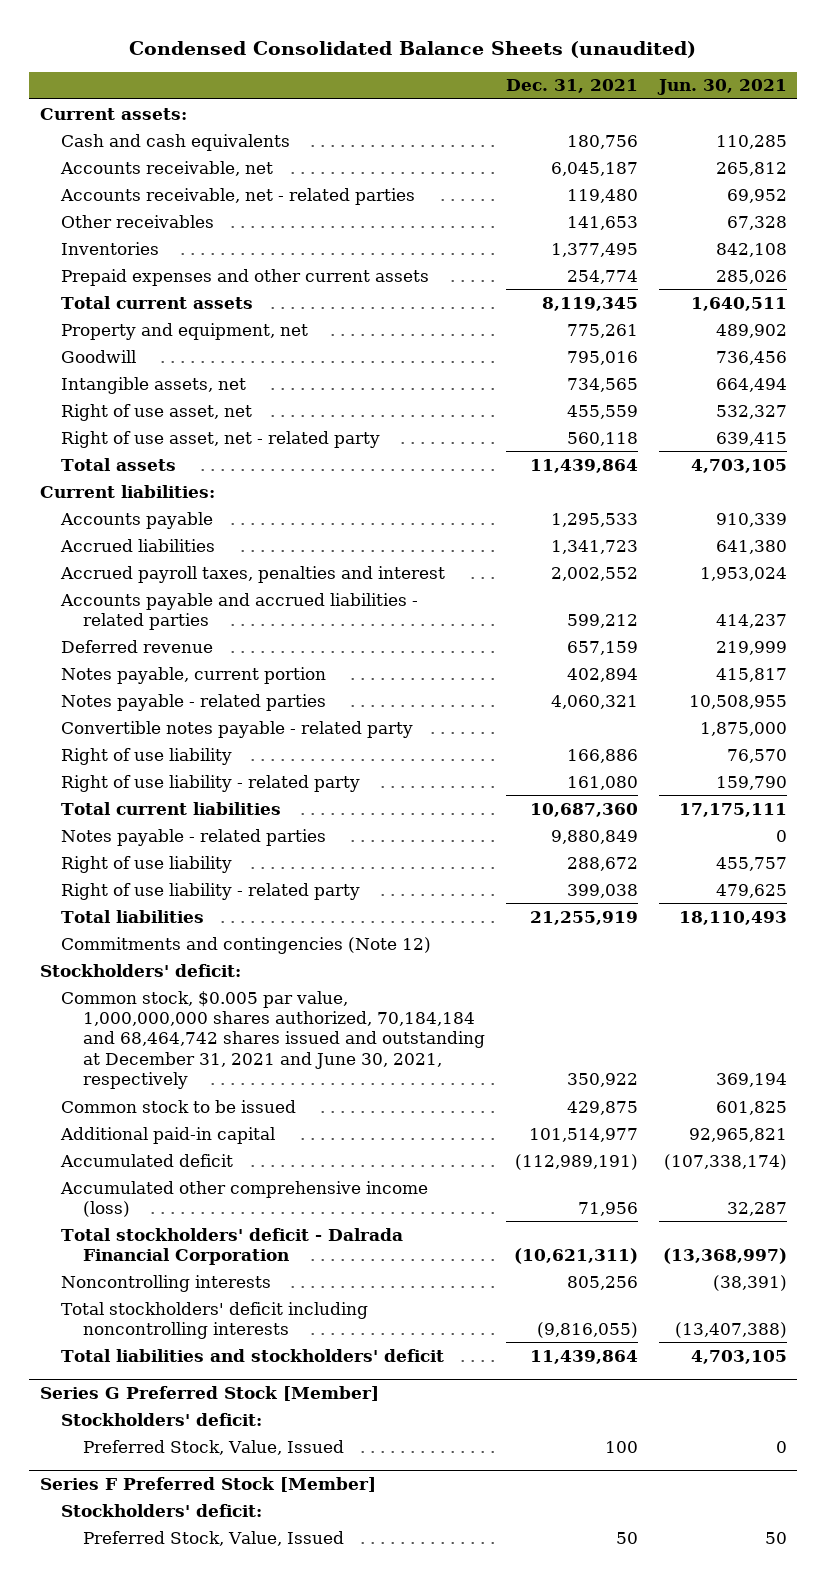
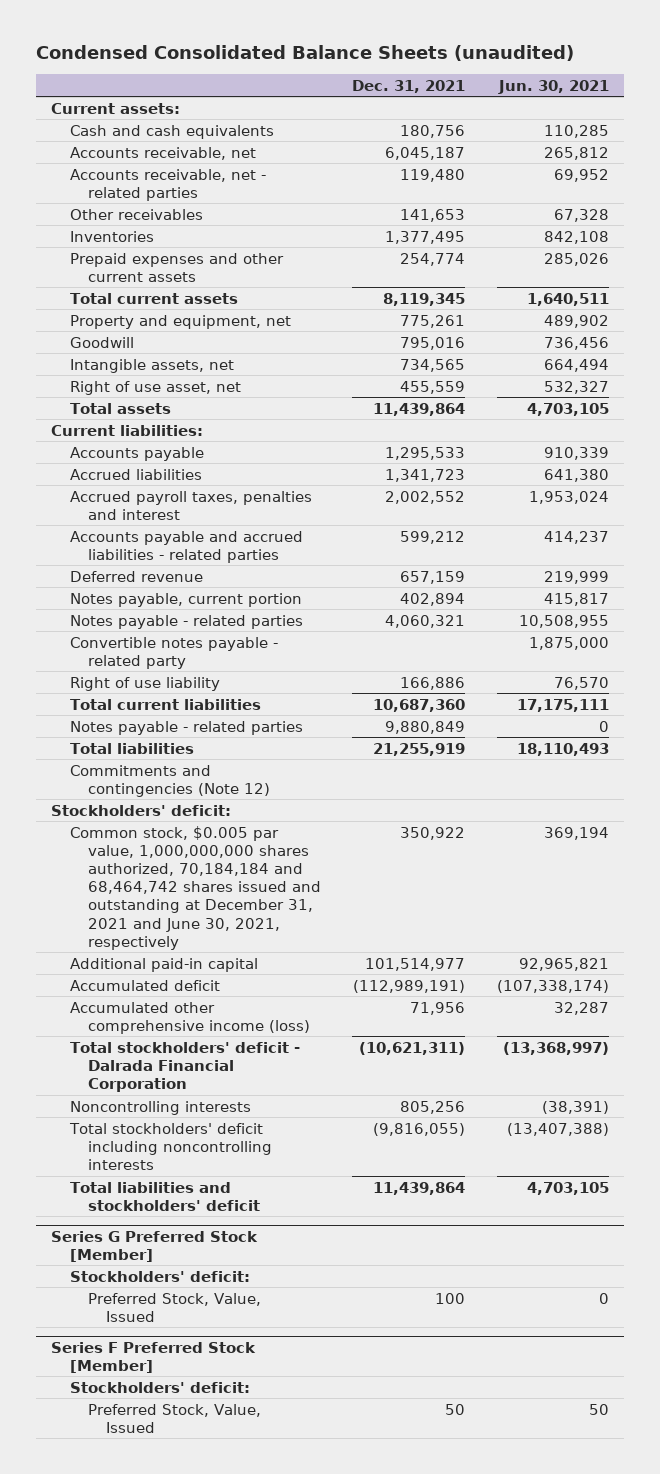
[61,430,381,448] Right of use asset, net - related party -> none
[61,774,361,792] Right of use liability - related party -> none
[61,855,233,873] Right of use liability -> none
[61,882,361,900] Right of use liability - related party -> none
[61,1099,297,1113] Common stock to be issued -> none

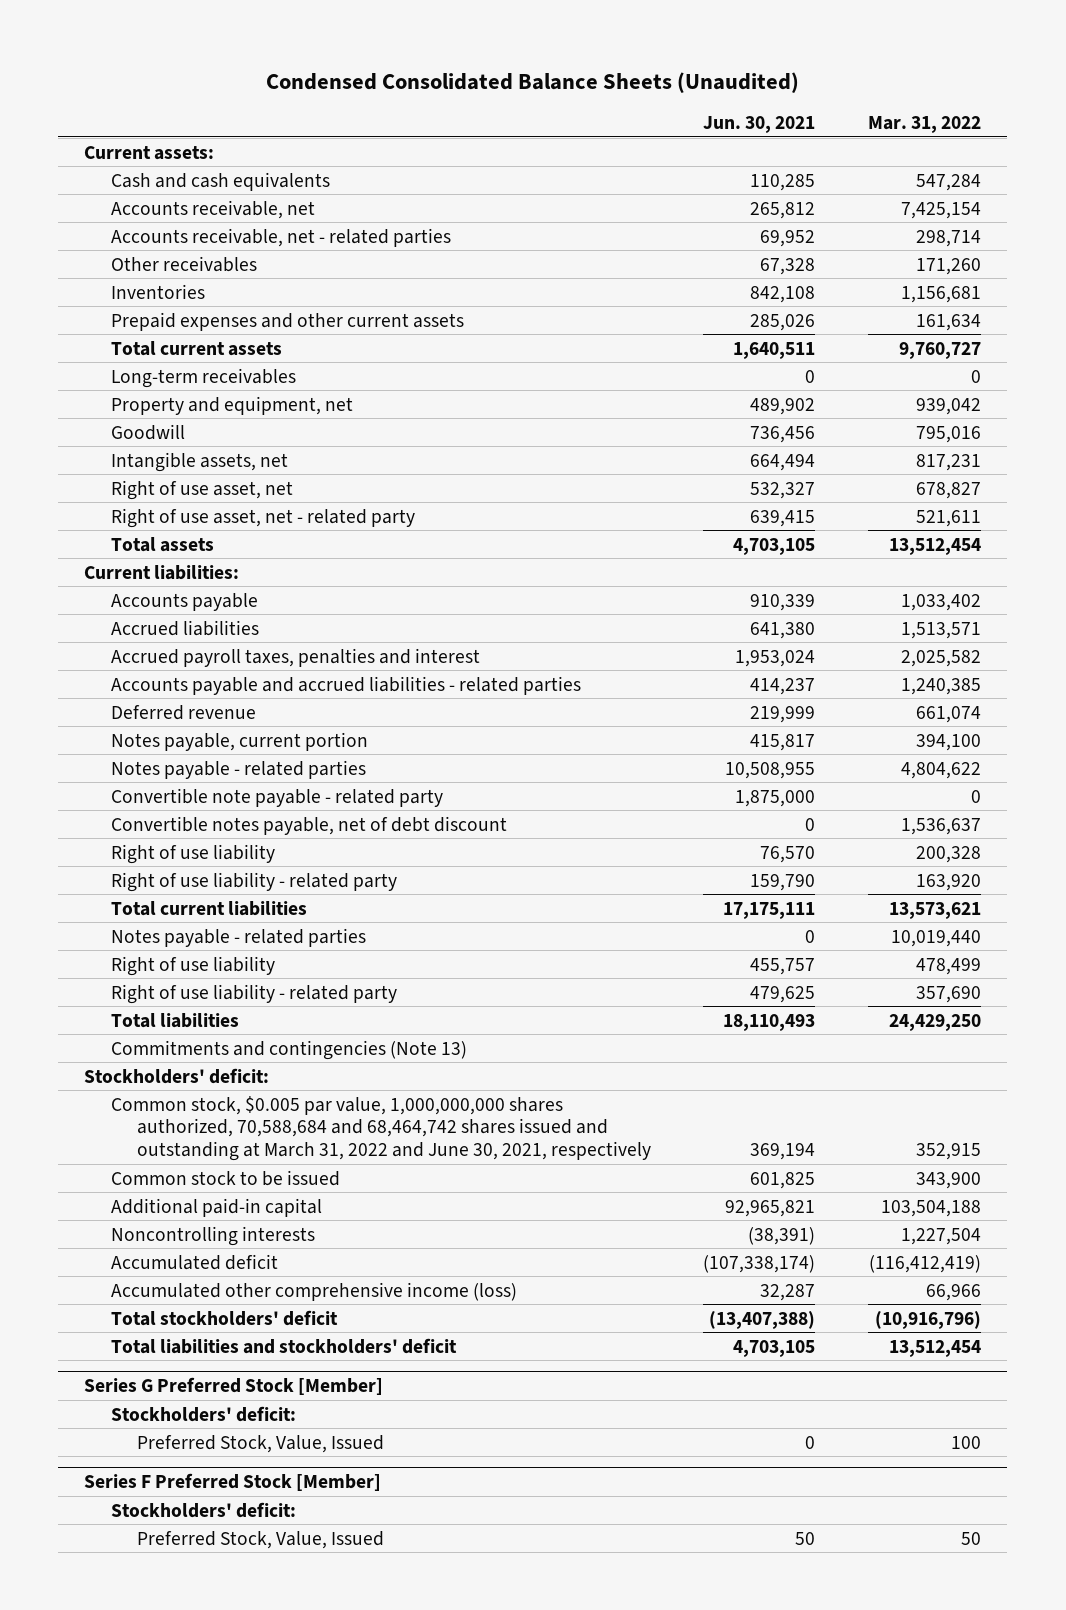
[35,45,574,62] Condensed Consolidated Balance Sheets (unaudited) -> [265,71,799,93] Condensed Consolidated Balance Sheets (Unaudited)
[352,79,466,93] Dec. 31, 2021 -> none
none -> [868,116,982,134] Mar. 31, 2022
none -> [110,367,296,388] Long-term receivables
none -> [110,507,415,528] Right of use asset, net - related party
none -> [110,787,443,807] Convertible note payable - related party
[69,636,278,669] Convertible notes payable - related party -> [110,815,507,835] Convertible notes payable, net of debt discount
[528,636,609,650] 1,875,000 -> [805,817,816,831] 0
none -> [110,871,397,892] Right of use liability - related party
none -> [110,955,275,976] Right of use liability
none -> [110,983,397,1004] Right of use liability - related party
[69,764,270,797] Commitments and contingencies (Note 12) -> [110,1039,467,1060] Commitments and contingencies (Note 13)
[69,825,321,950] Common stock, $0.005 par value, 1,000,000,000 shares authorized, 70,184,184 and 68,464,742 shares issued and outstanding at December 31, 2021 and June 30, 2021, respectively -> [110,1095,651,1162] Common stock, $0.005 par value, 1,000,000,000 shares authorized, 70,588,684 and 68,464,742 shares issued and outstanding at March 31, 2022 and June 30, 2021, respectively
none -> [110,1169,340,1186] Common stock to be issued
[69,1100,251,1115] Noncontrolling interests -> [110,1225,315,1246] Noncontrolling interests
[69,1041,300,1092] Total stockholders' deficit - Dalrada Financial Corporation -> none
[68,1122,272,1170] Total stockholders' deficit including noncontrolling interests -> [110,1309,338,1326] Total stockholders' deficit

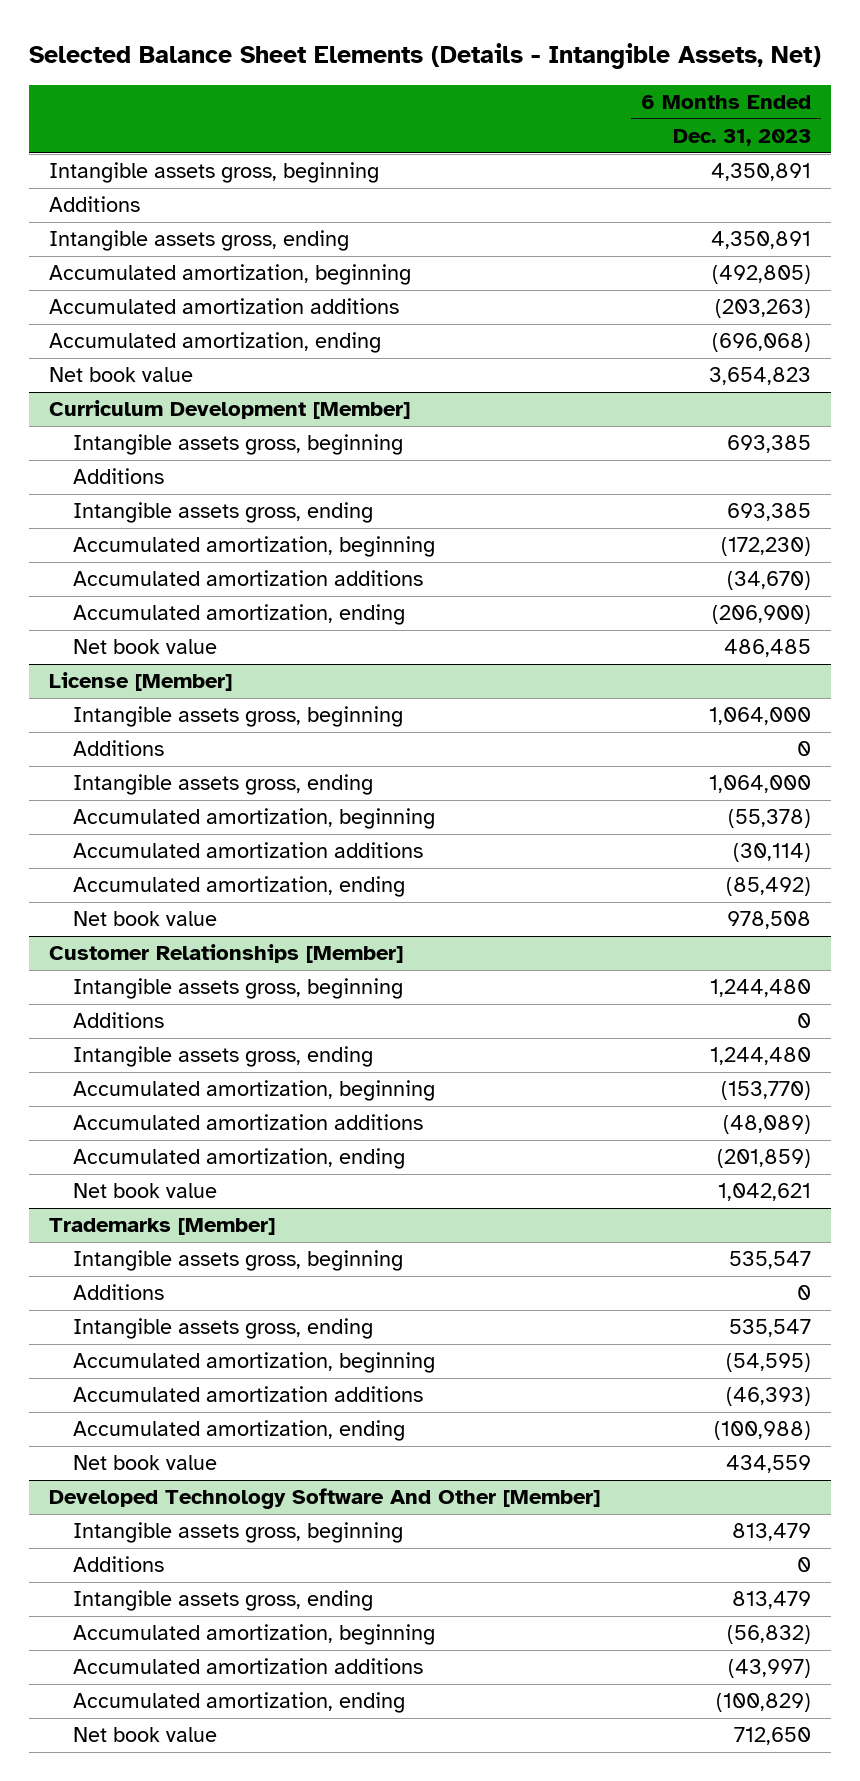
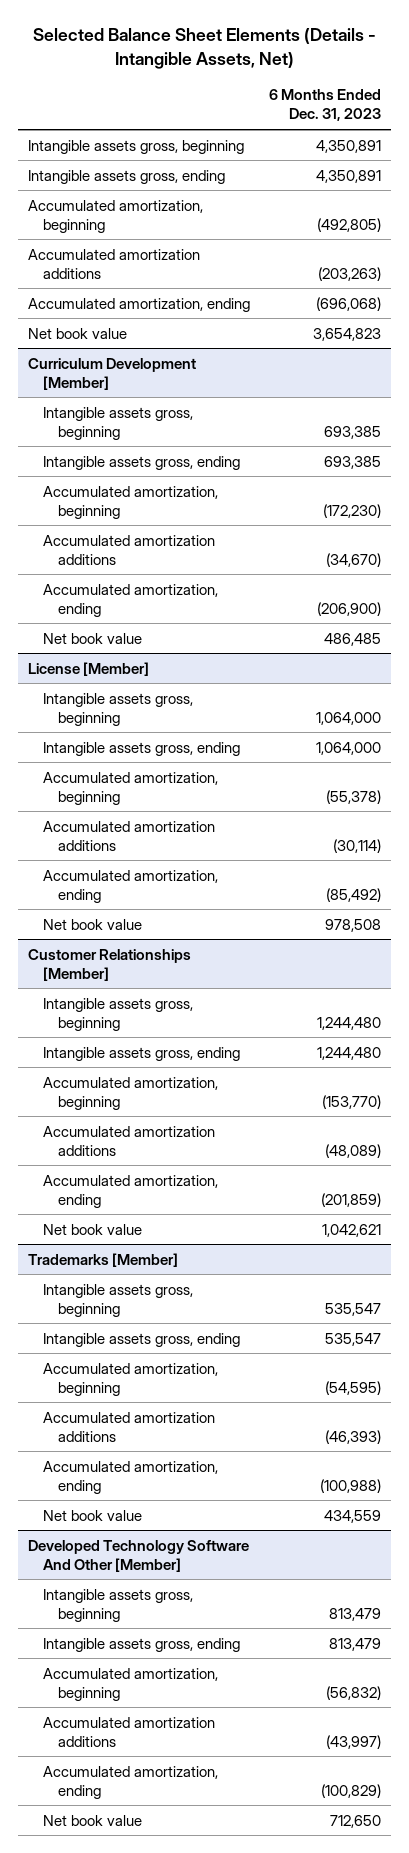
[49,196,141,213] Additions -> none
[72,468,164,485] Additions -> none
[72,740,164,757] Additions -> none
[72,1012,164,1029] Additions -> none
[72,1284,164,1301] Additions -> none
[72,1556,164,1573] Additions -> none

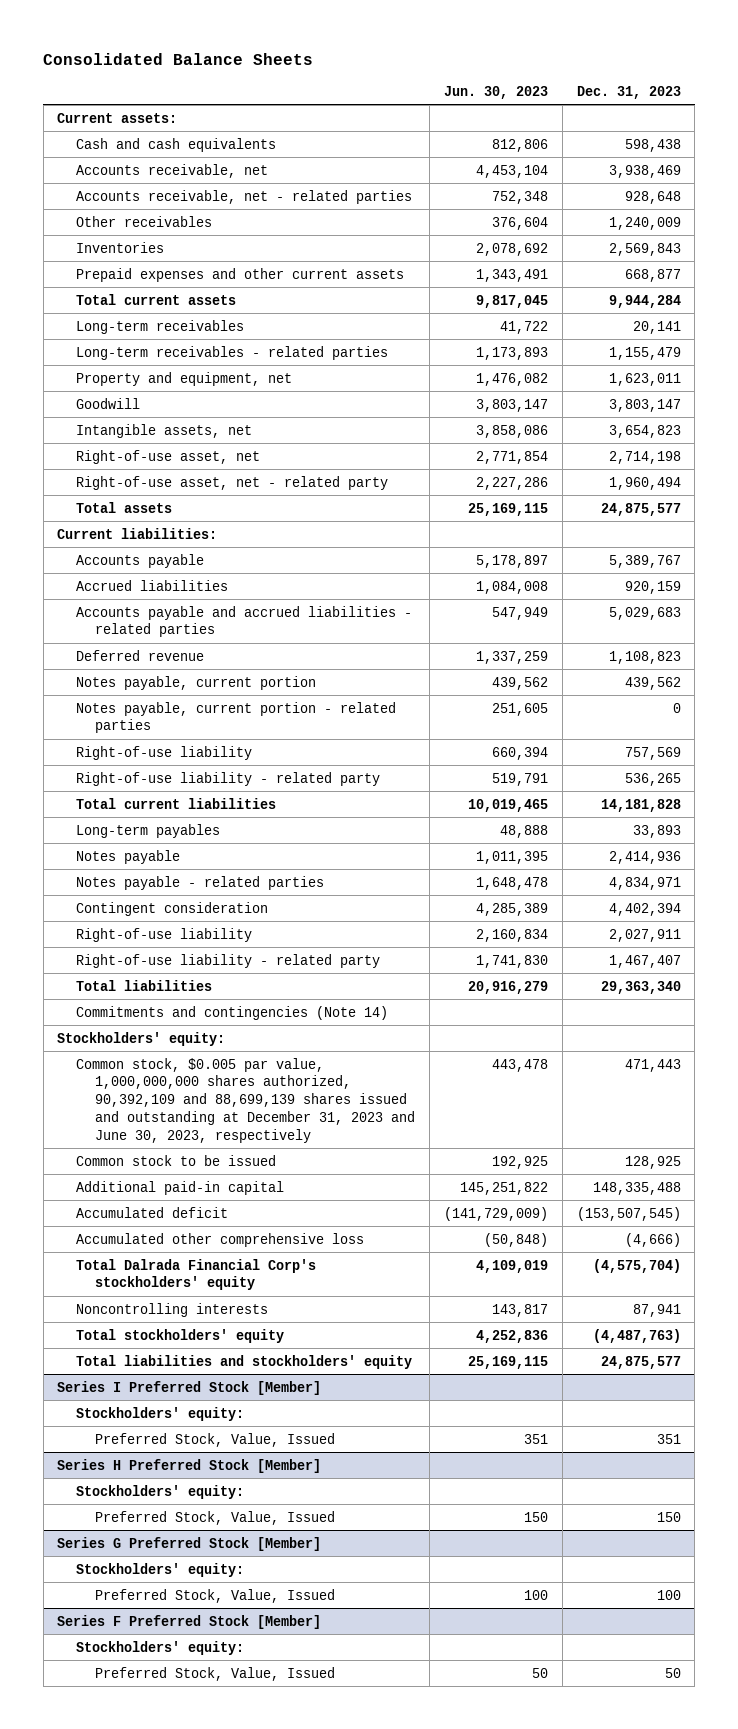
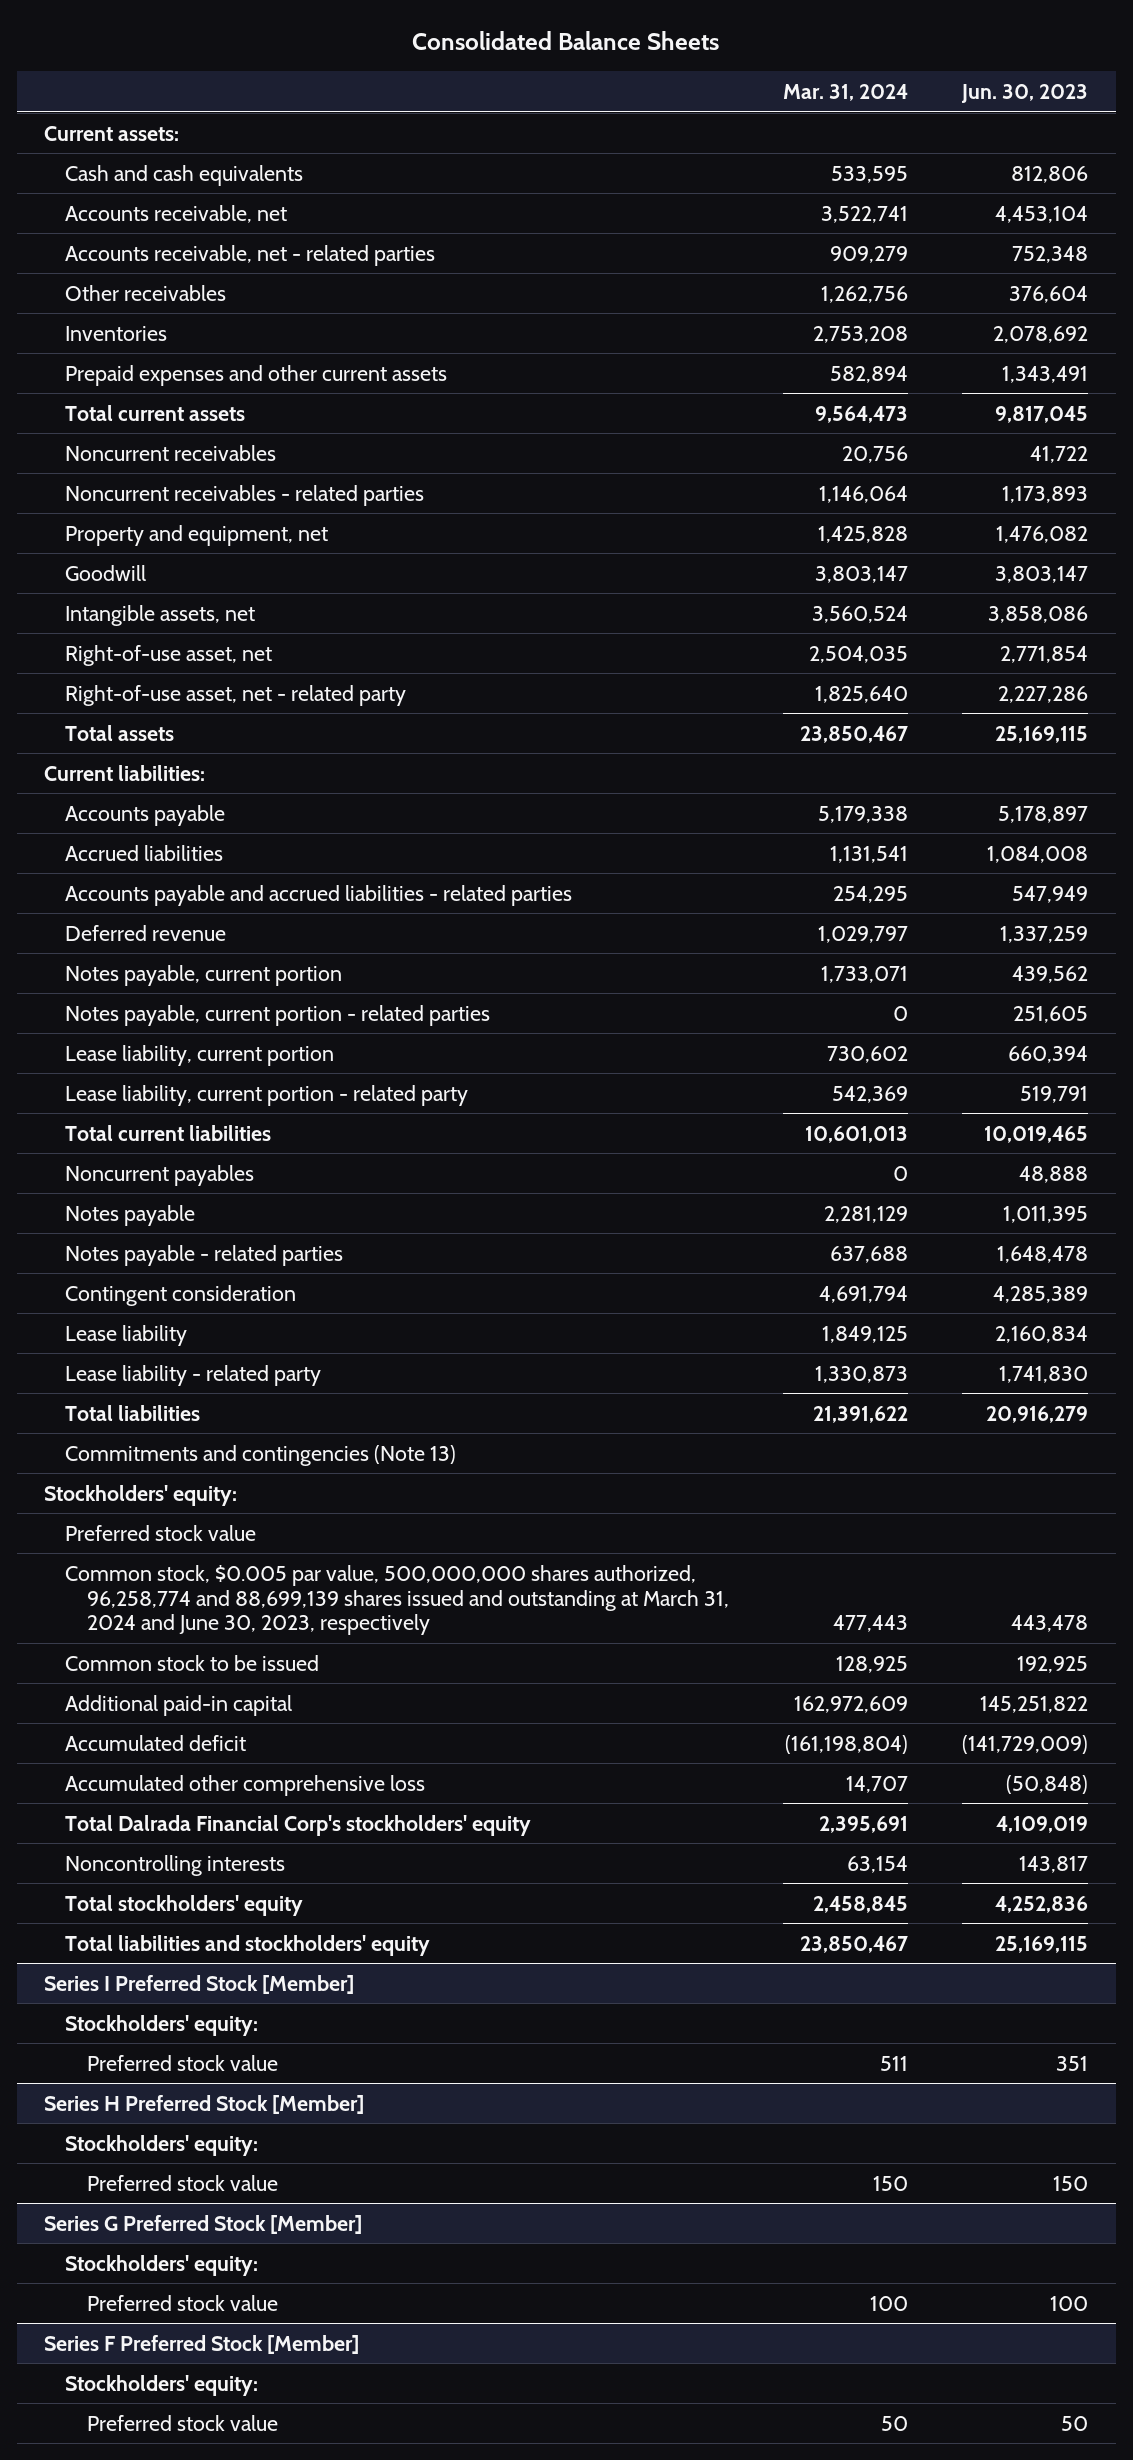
[576,85,681,99] Dec. 31, 2023 -> none
none -> [783,83,909,101] Mar. 31, 2024
[76,319,245,334] Long-term receivables -> [65,444,277,461] Noncurrent receivables
[76,345,389,360] Long-term receivables - related parties -> [65,484,425,506] Noncurrent receivables - related parties
[76,745,253,760] Right-of-use liability -> [65,1044,335,1066] Lease liability, current portion
[76,771,381,786] Right-of-use liability - related party -> [65,1084,469,1106] Lease liability, current portion - related party
[76,823,221,838] Long-term payables -> [65,1164,255,1186] Noncurrent payables
[76,927,253,942] Right-of-use liability -> [65,1324,188,1346] Lease liability
[76,953,381,968] Right-of-use liability - related party -> [65,1364,322,1386] Lease liability - related party
[76,1005,389,1020] Commitments and contingencies (Note 14) -> [65,1444,457,1466] Commitments and contingencies (Note 13)
none -> [65,1524,257,1541] Preferred stock value
[76,1057,416,1143] Common stock, $0.005 par value, 1,000,000,000 shares authorized, 90,392,109 and 88,699,139 shares issued and outstanding at December 31, 2023 and June 30, 2023, respectively -> [65,1564,729,1636] Common stock, $0.005 par value, 500,000,000 shares authorized, 96,258,774 and 88,699,139 shares issued and outstanding at March 31, 2024 and June 30, 2023, respectively
[95,1432,336,1447] Preferred Stock, Value, Issued -> [86,2054,278,2071] Preferred stock value
[95,1510,336,1525] Preferred Stock, Value, Issued -> [86,2174,278,2191] Preferred stock value
[95,1588,336,1603] Preferred Stock, Value, Issued -> [86,2294,278,2311] Preferred stock value
[95,1666,336,1681] Preferred Stock, Value, Issued -> [86,2414,278,2431] Preferred stock value

